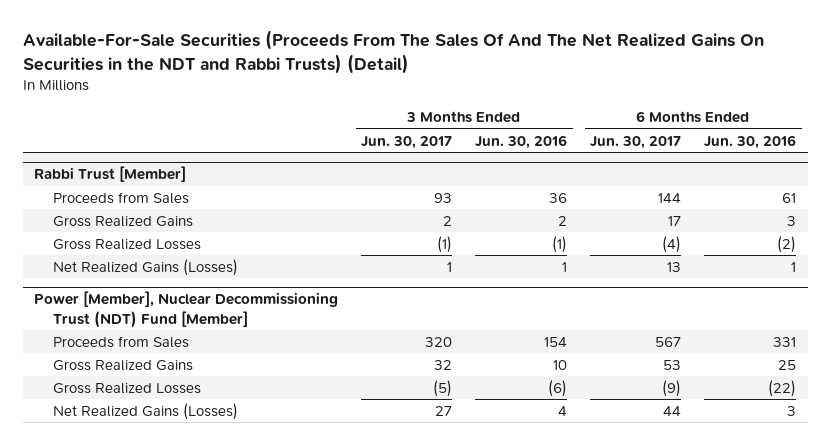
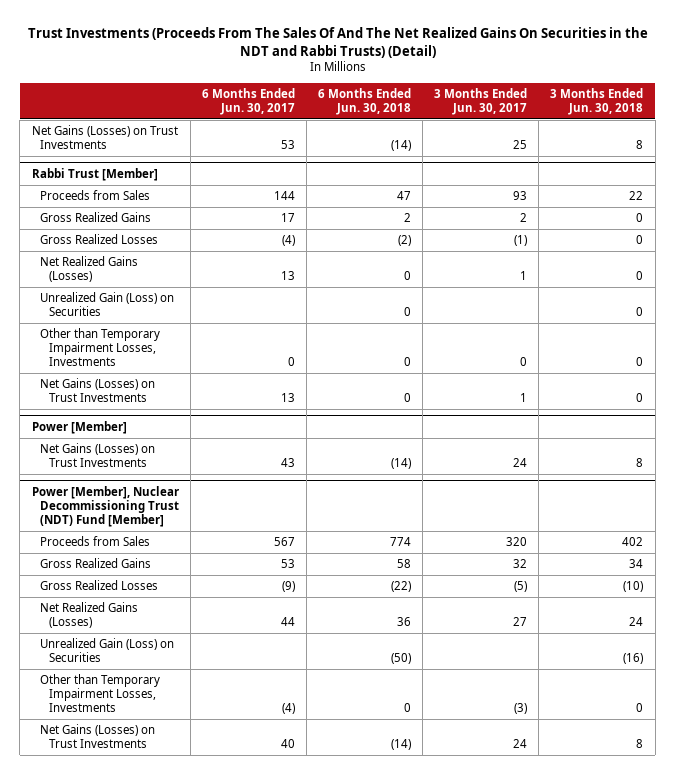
[22,30,764,74] Available-For-Sale Securities (Proceeds From The Sales Of And The Net Realized Gains On Securities in the NDT and Rabbi Trusts) (Detail) -> [27,26,648,58] Trust Investments (Proceeds From The Sales Of And The Net Realized Gains On Securities in the NDT and Rabbi Trusts) (Detail)
[475,134,568,149] Jun. 30, 2016 -> none
[704,134,797,149] Jun. 30, 2016 -> none
none -> [318,87,412,115] 6 Months Ended Jun. 30, 2018
none -> [550,87,644,115] 3 Months Ended Jun. 30, 2018
none -> [31,125,178,150] Net Gains (Losses) on Trust Investments
none -> [40,292,175,317] Unrealized Gain (Loss) on Securities
none -> [40,328,161,366] Other than Temporary Impairment Losses, Investments
none -> [40,378,156,403] Net Gains (Losses) on Trust Investments
none -> [31,421,127,435] Power [Member]
none -> [40,443,156,468] Net Gains (Losses) on Trust Investments
none -> [40,638,175,663] Unrealized Gain (Loss) on Securities
none -> [40,674,161,712] Other than Temporary Impairment Losses, Investments
none -> [40,724,156,749] Net Gains (Losses) on Trust Investments

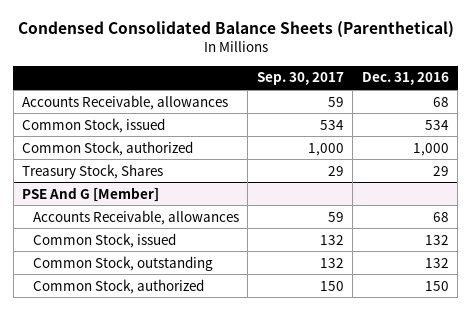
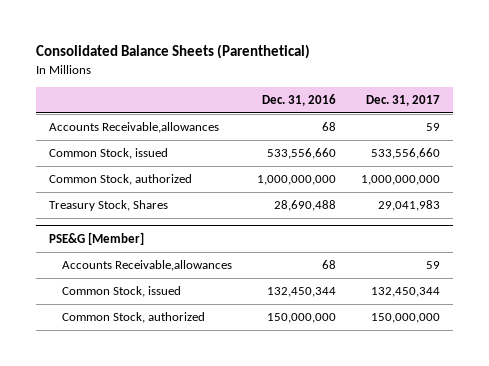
[17,21,454,39] Condensed Consolidated Balance Sheets (Parenthetical) -> [36,44,311,60] Consolidated Balance Sheets (Parenthetical)
[256,72,344,86] Sep. 30, 2017 -> none
none -> [366,94,441,106] Dec. 31, 2017
[32,255,213,271] Common Stock, outstanding -> none
[22,94,229,110] Accounts Receivable, allowances -> [48,122,219,134] Accounts Receivable,allowances
[424,119,449,130] 534 -> [267,148,337,160] 533,556,660
[412,142,449,156] 1,000 -> [257,175,337,186] 1,000,000,000
[432,165,449,176] 29 -> [274,200,337,212] 28,690,488
[22,186,160,202] PSE And G [Member] -> [48,232,144,246] PSE&G [Member]
[32,209,239,225] Accounts Receivable, allowances -> [62,260,233,272] Accounts Receivable,allowances
[424,234,449,245] 132 -> [267,287,337,298] 132,450,344
[424,280,449,291] 150 -> [267,313,337,324] 150,000,000

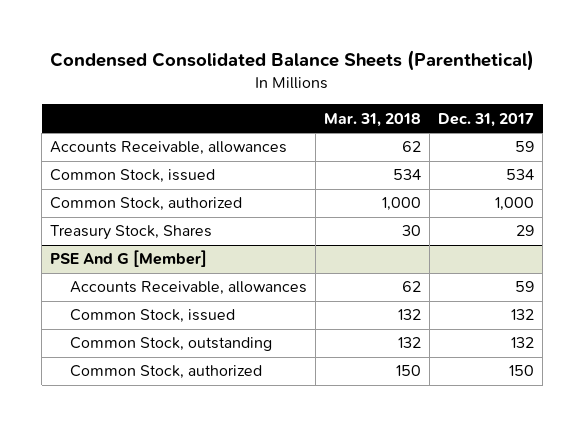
[36,44,311,60] Consolidated Balance Sheets (Parenthetical) -> [50,50,535,72] Condensed Consolidated Balance Sheets (Parenthetical)
[262,93,337,106] Dec. 31, 2016 -> none
none -> [324,112,422,127] Mar. 31, 2018
[48,122,219,134] Accounts Receivable,allowances -> [50,141,288,156] Accounts Receivable, allowances
[371,148,441,160] 533,556,660 -> [506,169,535,181] 534
[361,175,441,186] 1,000,000,000 -> [495,197,535,212] 1,000
[378,200,441,212] 29,041,983 -> [516,225,535,237] 29
[48,232,144,246] PSE&G [Member] -> [50,250,208,268] PSE And G [Member]
[62,260,233,272] Accounts Receivable,allowances -> [70,281,308,296] Accounts Receivable, allowances
[371,287,441,298] 132,450,344 -> [511,309,535,321] 132
none -> [70,337,273,352] Common Stock, outstanding
[371,313,441,324] 150,000,000 -> [509,365,535,377] 150

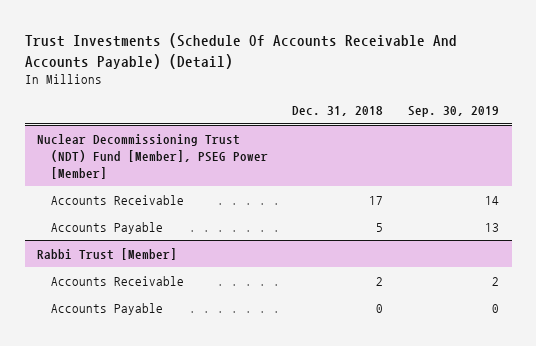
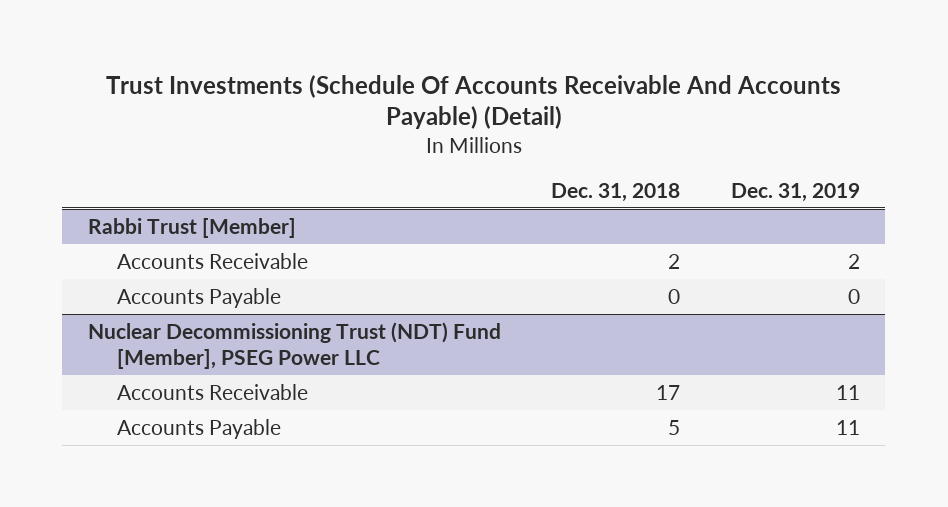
[408,106,500,118] Sep. 30, 2019 -> none
none -> [730,182,860,202] Dec. 31, 2019
[37,133,268,179] Nuclear Decommissioning Trust (NDT) Fund [Member], PSEG Power [Member] -> none
[50,194,184,205] Accounts Receivable -> none
[50,221,163,234] Accounts Payable -> none
none -> [87,321,501,369] Nuclear Decommissioning Trust (NDT) Fund [Member], PSEG Power LLC
none -> [116,383,308,400] Accounts Receivable
none -> [116,418,281,439] Accounts Payable

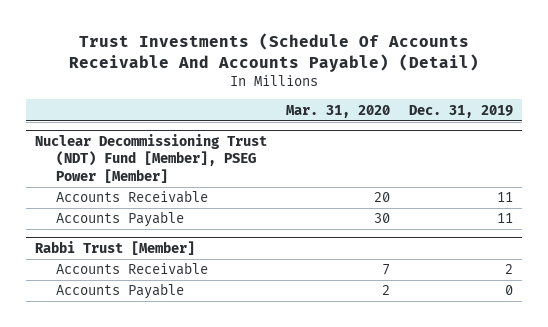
[551,182,681,202] Dec. 31, 2018 -> none
none -> [286,104,391,118] Mar. 31, 2020
none -> [35,133,268,183] Nuclear Decommissioning Trust (NDT) Fund [Member], PSEG Power [Member]
none -> [55,190,208,204] Accounts Receivable
none -> [55,211,184,228] Accounts Payable
[87,321,501,369] Nuclear Decommissioning Trust (NDT) Fund [Member], PSEG Power LLC -> none
[116,383,308,400] Accounts Receivable -> none
[116,418,281,439] Accounts Payable -> none

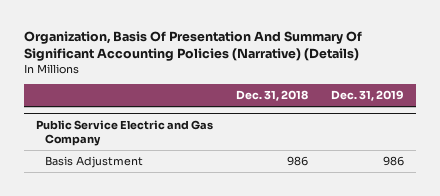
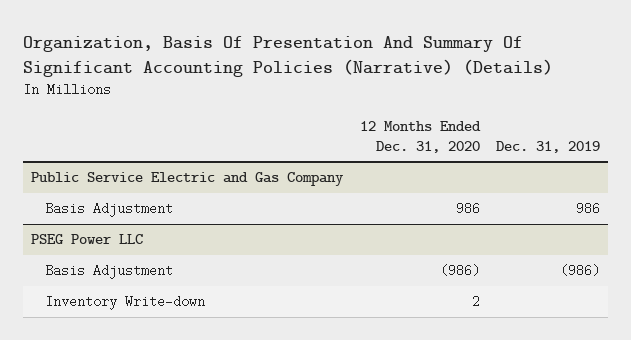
[236,89,309,101] Dec. 31, 2018 -> none
none -> [359,120,481,153] 12 Months Ended Dec. 31, 2020
none -> [30,234,143,245] PSEG Power LLC
none -> [44,264,173,280] Basis Adjustment
none -> [44,295,205,311] Inventory Write-down

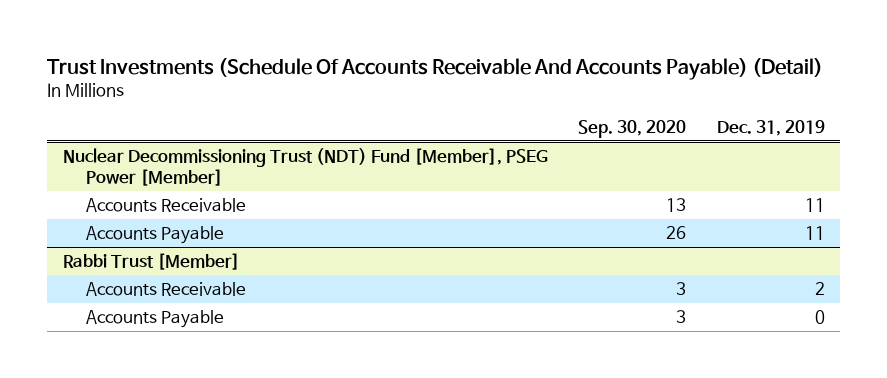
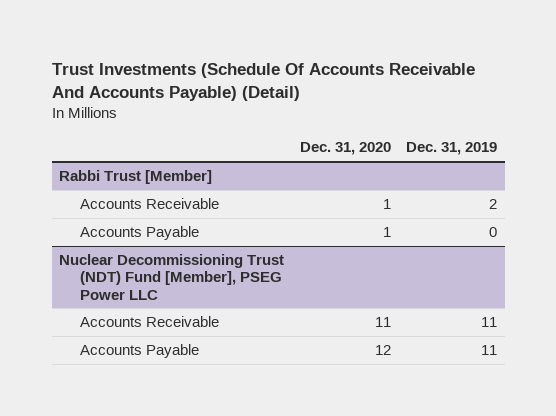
[578,120,687,139] Sep. 30, 2020 -> none
none -> [299,142,391,156] Dec. 31, 2020
[62,148,548,186] Nuclear Decommissioning Trust (NDT) Fund [Member], PSEG Power [Member] -> none
[85,198,246,213] Accounts Receivable -> none
[85,226,224,245] Accounts Payable -> none
none -> [59,254,285,300] Nuclear Decommissioning Trust (NDT) Fund [Member], PSEG Power LLC
none -> [80,316,220,328] Accounts Receivable
none -> [80,344,200,359] Accounts Payable

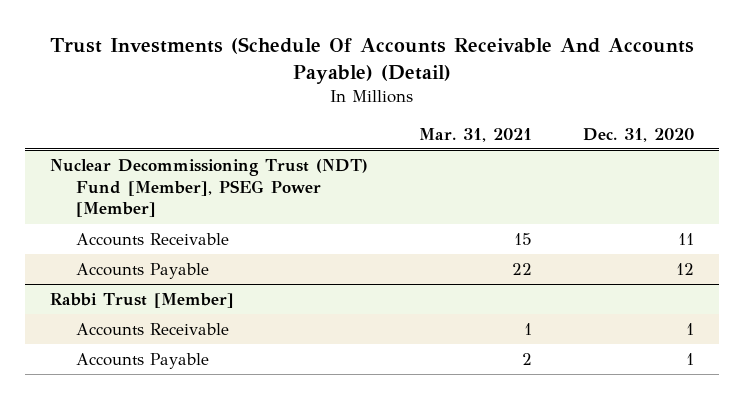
[406,142,498,156] Dec. 31, 2019 -> none
none -> [419,127,533,142] Mar. 31, 2021
none -> [50,158,369,218] Nuclear Decommissioning Trust (NDT) Fund [Member], PSEG Power [Member]
none -> [75,232,229,246] Accounts Receivable
none -> [75,262,209,279] Accounts Payable
[59,254,285,300] Nuclear Decommissioning Trust (NDT) Fund [Member], PSEG Power LLC -> none
[80,316,220,328] Accounts Receivable -> none
[80,344,200,359] Accounts Payable -> none

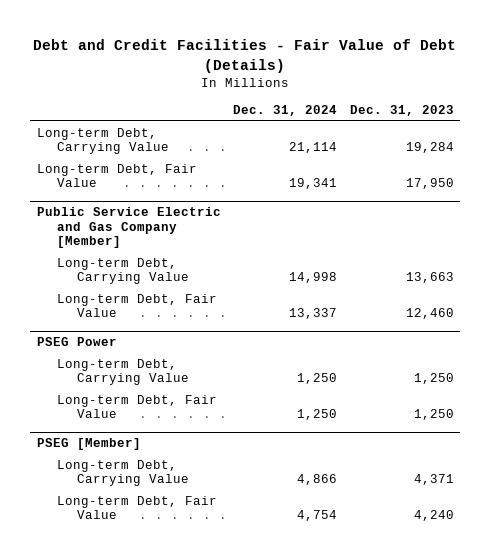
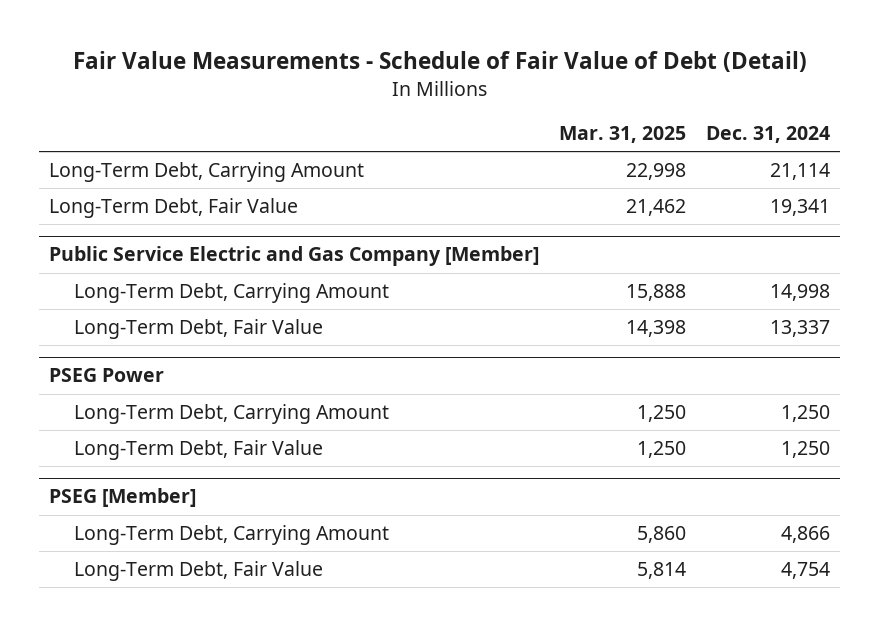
[33,39,457,73] Debt and Credit Facilities - Fair Value of Debt (Details) -> [72,51,807,73] Fair Value Measurements - Schedule of Fair Value of Debt (Detail)
[350,105,455,117] Dec. 31, 2023 -> none
none -> [559,126,687,144] Mar. 31, 2025
[36,127,169,155] Long-term Debt, Carrying Value -> [49,162,365,183] Long-Term Debt, Carrying Amount
[36,163,197,188] Long-term Debt, Fair Value -> [49,198,299,219] Long-Term Debt, Fair Value
[56,257,189,285] Long-term Debt, Carrying Value -> [73,283,389,304] Long-Term Debt, Carrying Amount
[56,293,217,318] Long-term Debt, Fair Value -> [73,319,323,340] Long-Term Debt, Fair Value
[56,358,189,386] Long-term Debt, Carrying Value -> [73,404,389,425] Long-Term Debt, Carrying Amount
[56,394,217,419] Long-term Debt, Fair Value -> [73,440,323,461] Long-Term Debt, Fair Value
[56,459,189,487] Long-term Debt, Carrying Value -> [73,525,389,546] Long-Term Debt, Carrying Amount
[56,495,217,520] Long-term Debt, Fair Value -> [73,561,323,582] Long-Term Debt, Fair Value

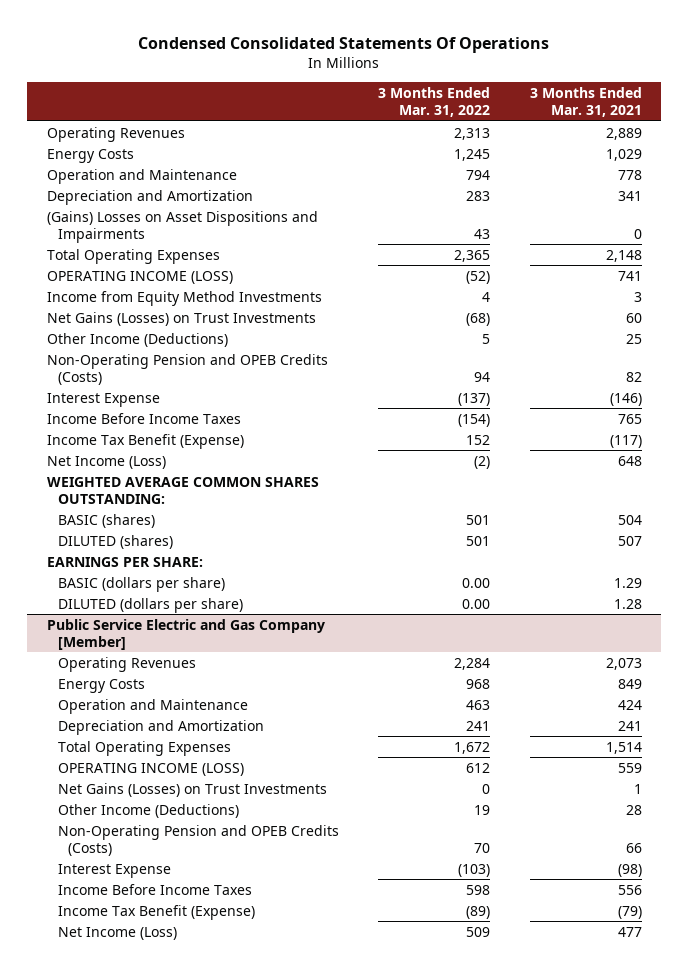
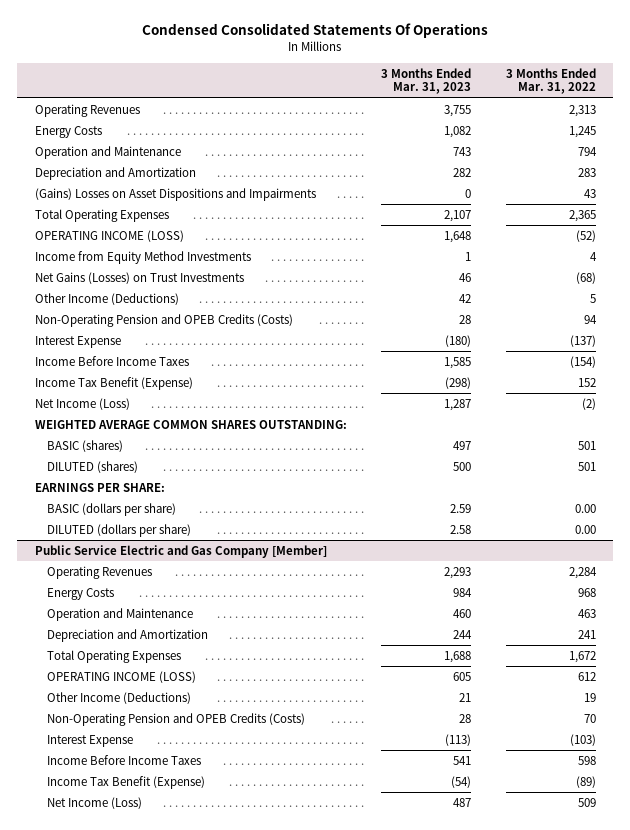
[529,87,642,118] 3 Months Ended Mar. 31, 2021 -> none
none -> [381,67,472,95] 3 Months Ended Mar. 31, 2023
[57,782,327,797] Net Gains (Losses) on Trust Investments -> none

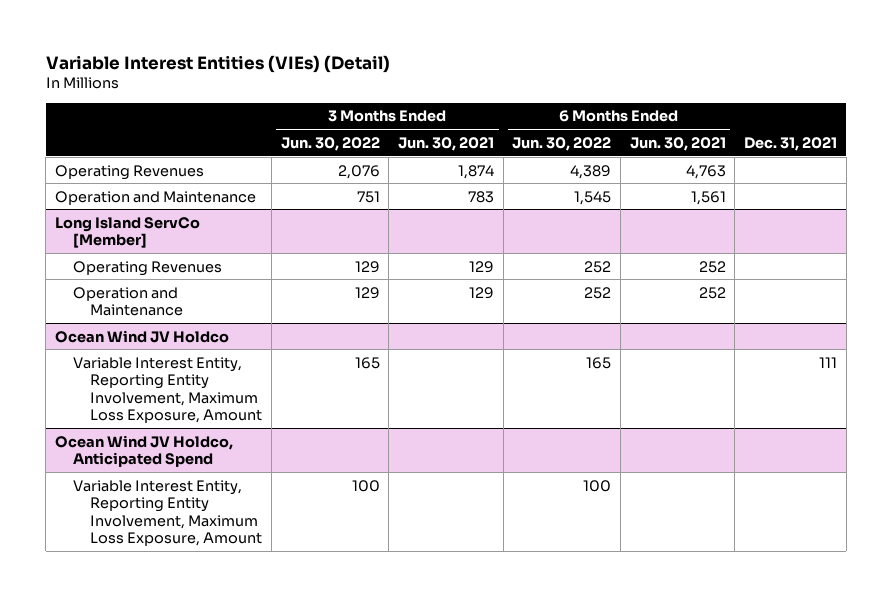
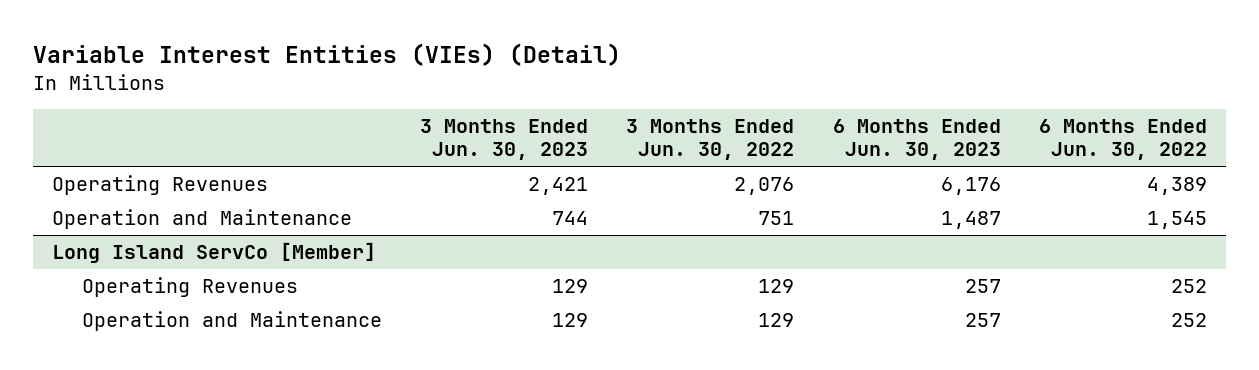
[398,136,495,151] Jun. 30, 2021 -> none
[629,136,726,151] Jun. 30, 2021 -> none
[744,136,838,151] Dec. 31, 2021 -> none
none -> [420,118,589,161] 3 Months Ended Jun. 30, 2023
none -> [832,118,1001,161] 6 Months Ended Jun. 30, 2023
[54,329,229,343] Ocean Wind JV Holdco -> none
[72,356,263,424] Variable Interest Entity, Reporting Entity Involvement, Maximum Loss Exposure, Amount -> none
[54,434,233,468] Ocean Wind JV Holdco, Anticipated Spend -> none
[72,479,263,547] Variable Interest Entity, Reporting Entity Involvement, Maximum Loss Exposure, Amount -> none

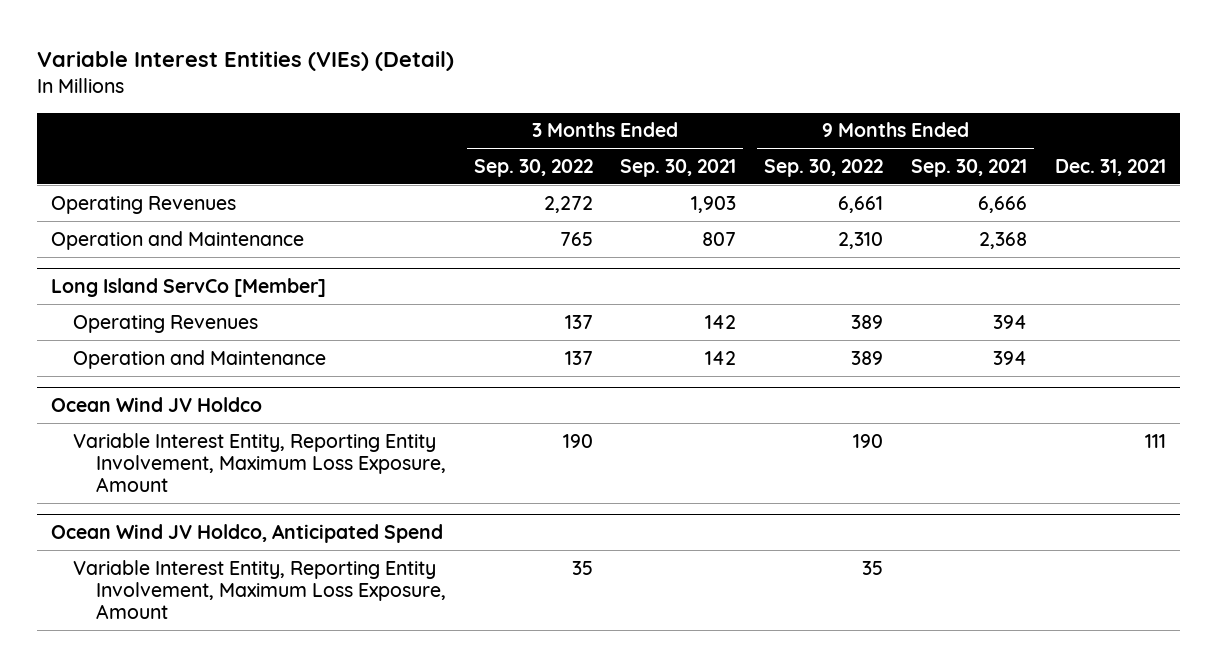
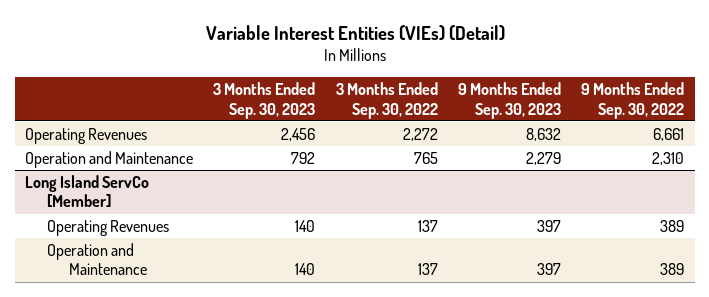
[620,158,737,177] Sep. 30, 2021 -> none
[911,158,1028,177] Sep. 30, 2021 -> none
[1055,158,1167,176] Dec. 31, 2021 -> none
none -> [213,82,316,119] 3 Months Ended Sep. 30, 2023
none -> [458,82,562,119] 9 Months Ended Sep. 30, 2023
[51,396,263,412] Ocean Wind JV Holdco -> none
[73,432,446,493] Variable Interest Entity, Reporting Entity Involvement, Maximum Loss Exposure, Amount -> none
[51,523,444,543] Ocean Wind JV Holdco, Anticipated Spend -> none
[73,559,446,620] Variable Interest Entity, Reporting Entity Involvement, Maximum Loss Exposure, Amount -> none

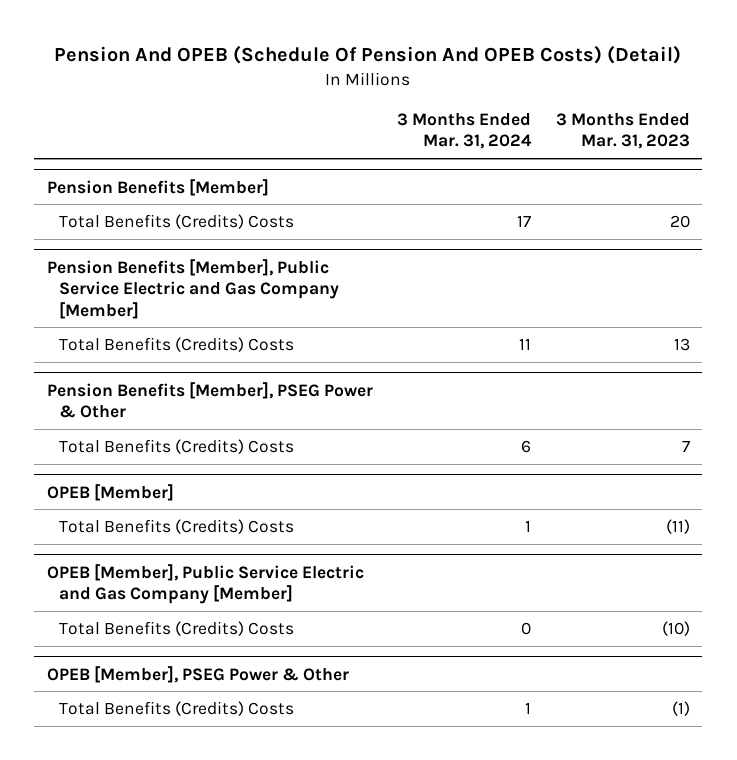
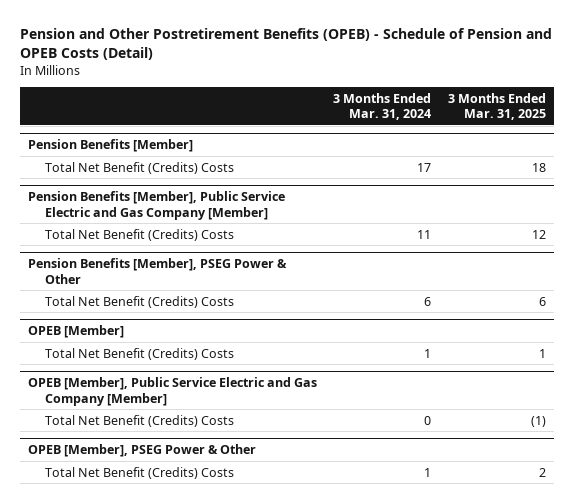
[54,45,682,65] Pension And OPEB (Schedule Of Pension And OPEB Costs) (Detail) -> [19,27,552,61] Pension and Other Postretirement Benefits (OPEB) - Schedule of Pension and OPEB Costs (Detail)
[555,112,690,150] 3 Months Ended Mar. 31, 2023 -> none
none -> [447,92,546,121] 3 Months Ended Mar. 31, 2025
[59,213,295,229] Total Benefits (Credits) Costs -> [45,161,235,174] Total Net Benefit (Credits) Costs
[59,336,295,352] Total Benefits (Credits) Costs -> [45,228,235,241] Total Net Benefit (Credits) Costs
[59,438,295,454] Total Benefits (Credits) Costs -> [45,295,235,308] Total Net Benefit (Credits) Costs
[59,518,295,534] Total Benefits (Credits) Costs -> [45,347,235,360] Total Net Benefit (Credits) Costs
[59,620,295,636] Total Benefits (Credits) Costs -> [45,414,235,427] Total Net Benefit (Credits) Costs
[59,700,295,716] Total Benefits (Credits) Costs -> [45,466,235,479] Total Net Benefit (Credits) Costs

